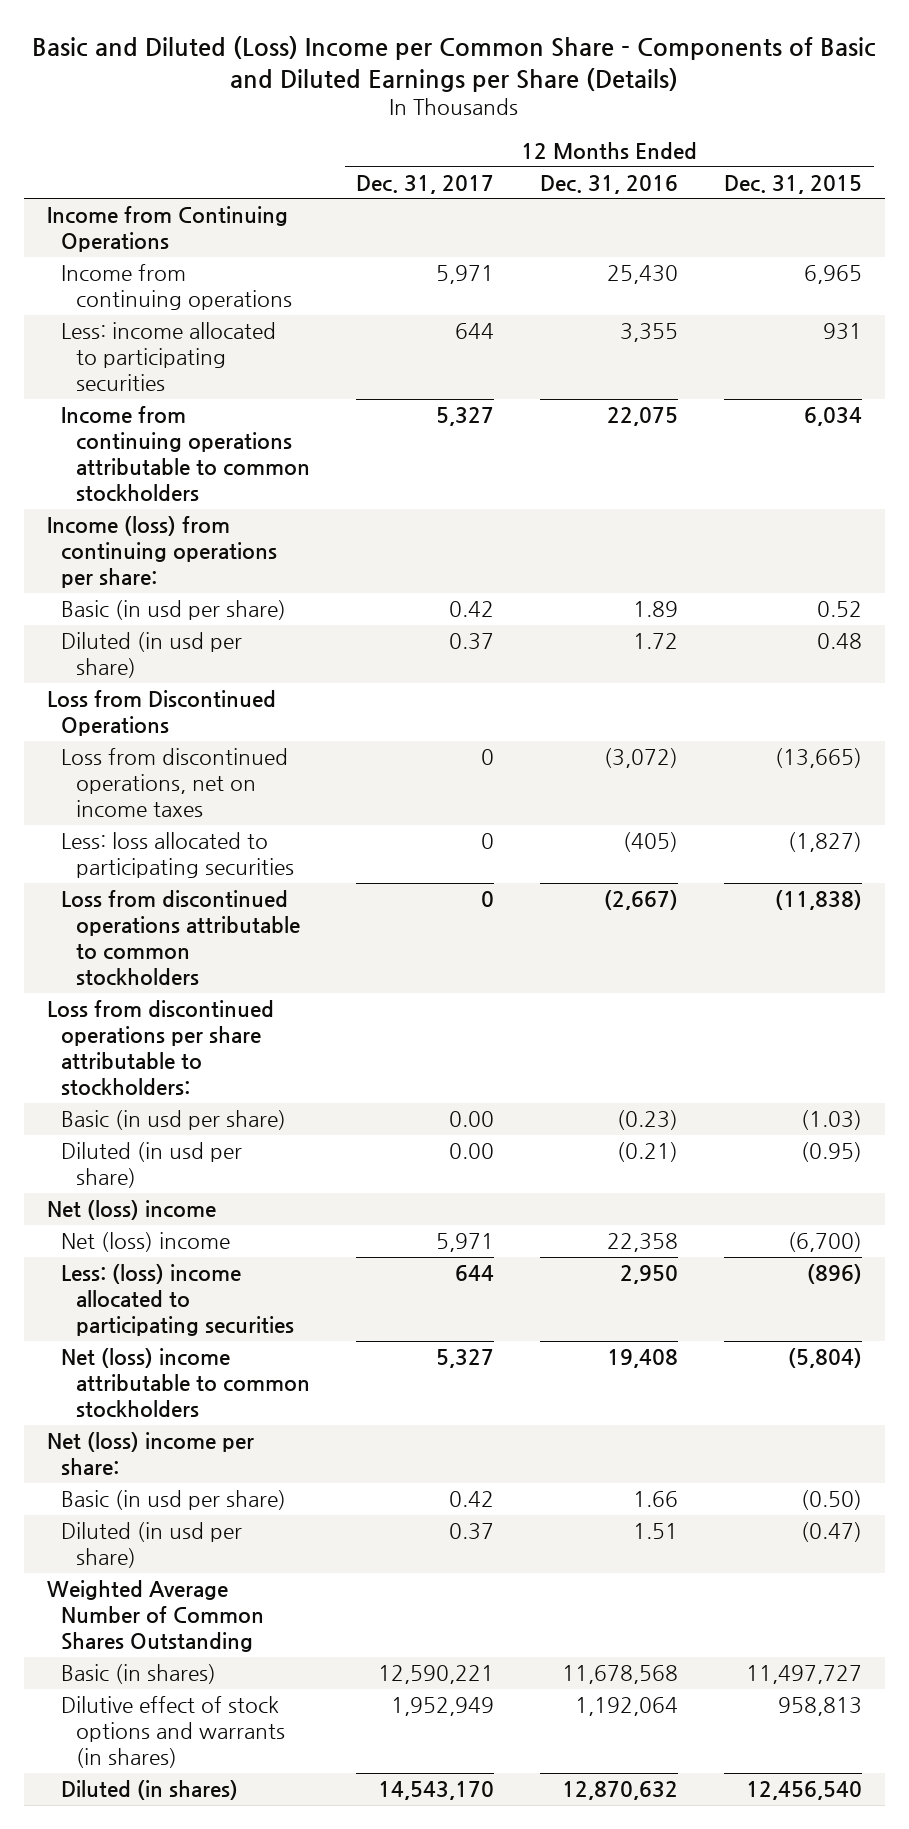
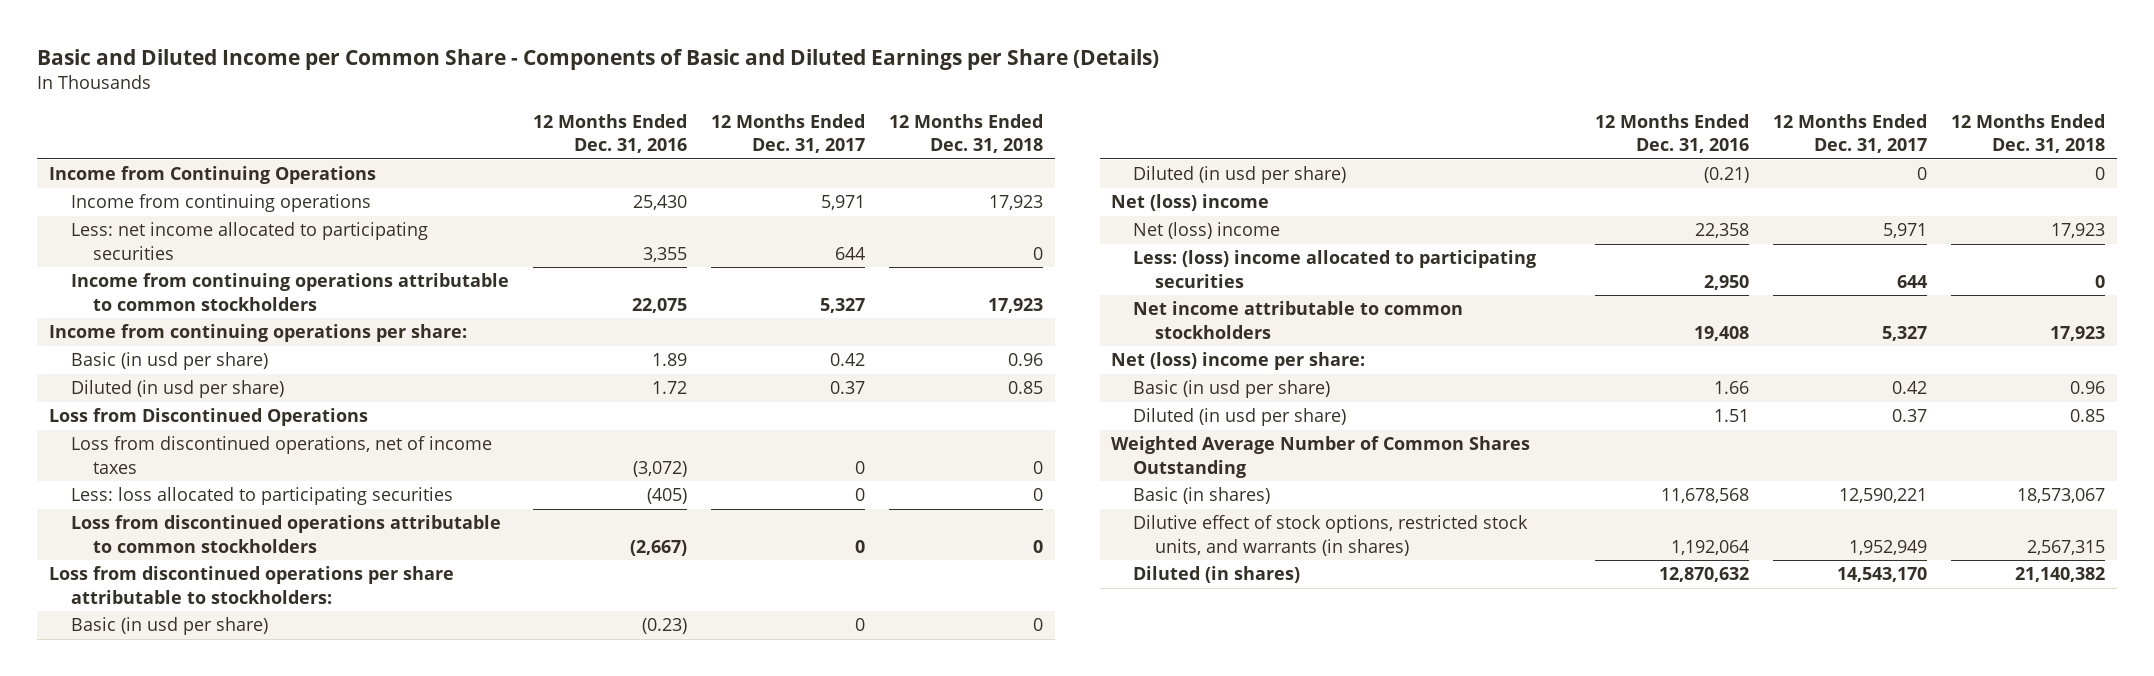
[32,36,877,92] Basic and Diluted (Loss) Income per Common Share - Components of Basic and Diluted Earnings per Share (Details) -> [37,49,1160,71] Basic and Diluted Income per Common Share - Components of Basic and Diluted Earnings per Share (Details)
[724,174,863,194] Dec. 31, 2015 -> none
none -> [888,113,1043,153] 12 Months Ended Dec. 31, 2018
[61,322,277,392] Less: income allocated to participating securities -> [70,222,428,260] Less: net income allocated to participating securities
[46,516,278,589] Income (loss) from continuing operations per share: -> [49,324,468,343] Income from continuing operations per share:
[61,748,289,818] Loss from discontinued operations, net on income taxes -> [70,436,492,474] Loss from discontinued operations, net of income taxes
[449,1111,495,1128] 0.00 -> [854,618,865,632] 0
[449,1143,495,1160] 0.00 -> [1917,167,1928,181] 0
[61,1348,311,1419] Net (loss) income attributable to common stockholders -> [1133,301,1464,339] Net income attributable to common stockholders
[61,1696,286,1769] Dilutive effect of stock options and warrants (in shares) -> [1133,515,1529,556] Dilutive effect of stock options, restricted stock units, and warrants (in shares)

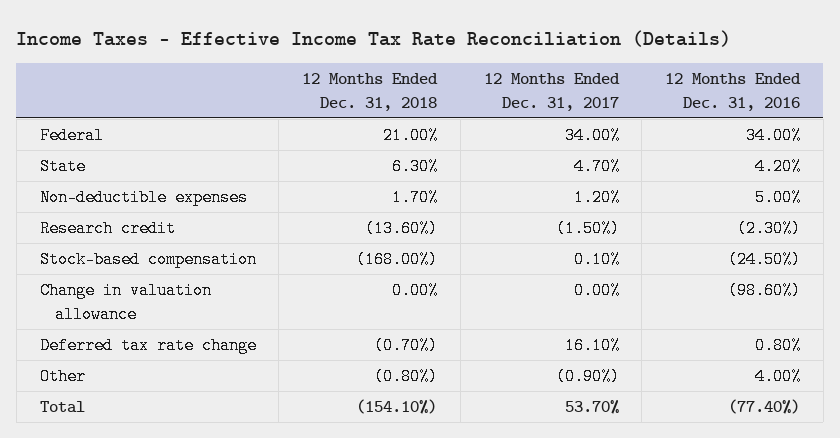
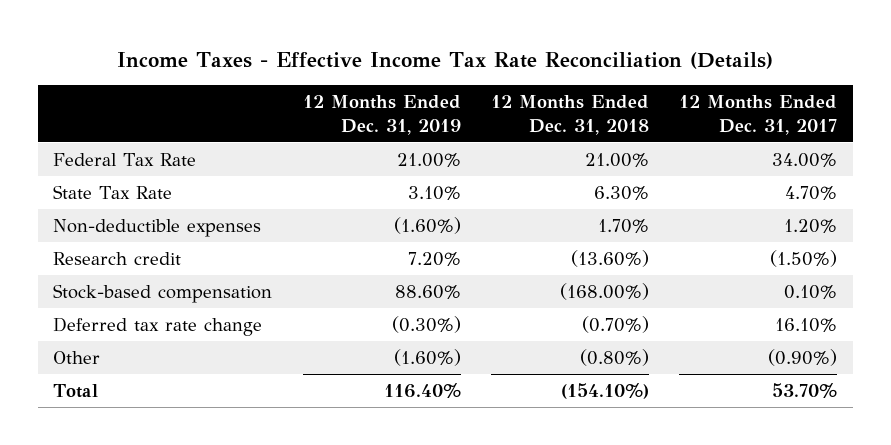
[664,73,801,111] 12 Months Ended Dec. 31, 2016 -> none
none -> [302,95,461,135] 12 Months Ended Dec. 31, 2019
[39,127,104,145] Federal -> [53,152,197,166] Federal Tax Rate
[39,158,86,176] State -> [53,184,173,199] State Tax Rate
[39,282,212,323] Change in valuation allowance -> none

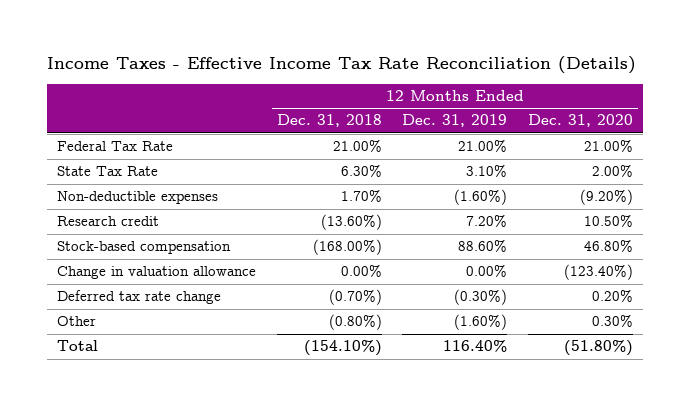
[679,95,838,135] 12 Months Ended Dec. 31, 2017 -> none
none -> [527,114,633,128] Dec. 31, 2020
none -> [57,266,257,280] Change in valuation allowance

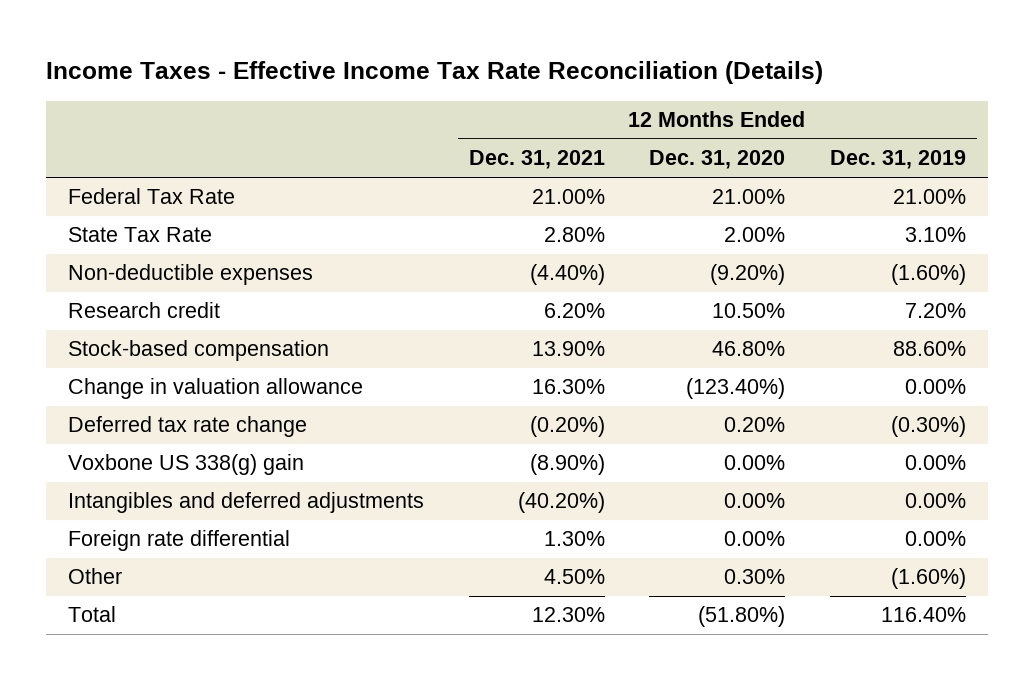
[276,114,382,128] Dec. 31, 2018 -> none
none -> [468,150,605,170] Dec. 31, 2021
none -> [68,454,305,476] Voxbone US 338(g) gain
none -> [68,492,425,514] Intangibles and deferred adjustments
none -> [68,530,291,552] Foreign rate differential

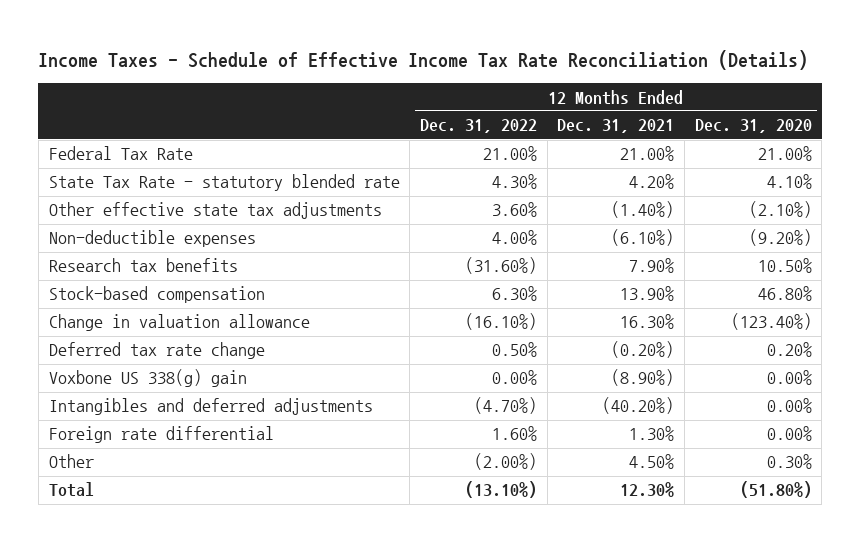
[46,61,824,85] Income Taxes - Effective Income Tax Rate Reconciliation (Details) -> [38,49,809,70] Income Taxes - Schedule of Effective Income Tax Rate Reconciliation (Details)
[829,150,966,170] Dec. 31, 2019 -> none
none -> [419,119,537,134] Dec. 31, 2022
[68,227,213,243] State Tax Rate -> [48,174,400,192] State Tax Rate - statutory blended rate
[543,227,605,243] 2.80% -> [629,174,675,190] 4.20%
[724,227,786,243] 2.00% -> [766,174,812,190] 4.10%
none -> [48,202,382,220] Other effective state tax adjustments
[529,264,605,286] (4.40%) -> [611,229,675,247] (6.10%)
[68,302,221,319] Research credit -> [48,258,238,273] Research tax benefits
[543,303,605,319] 6.20% -> [629,258,675,274] 7.90%

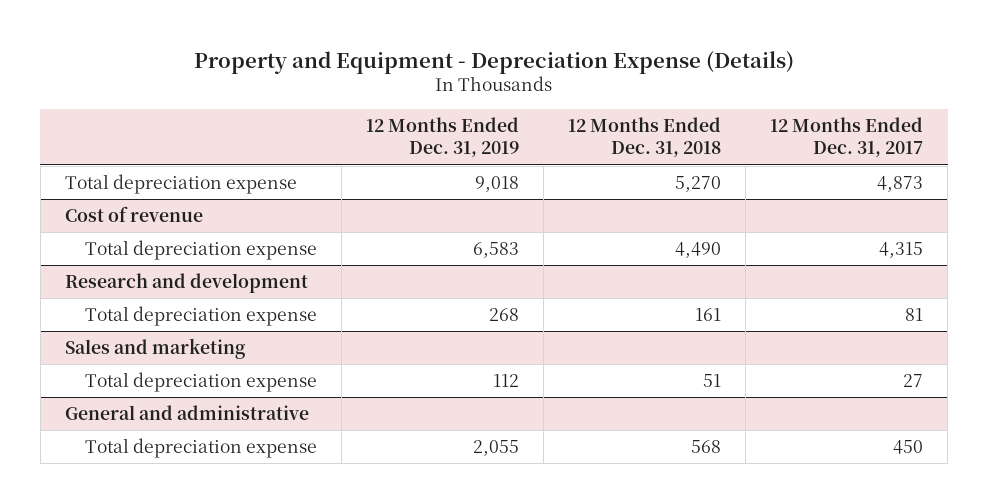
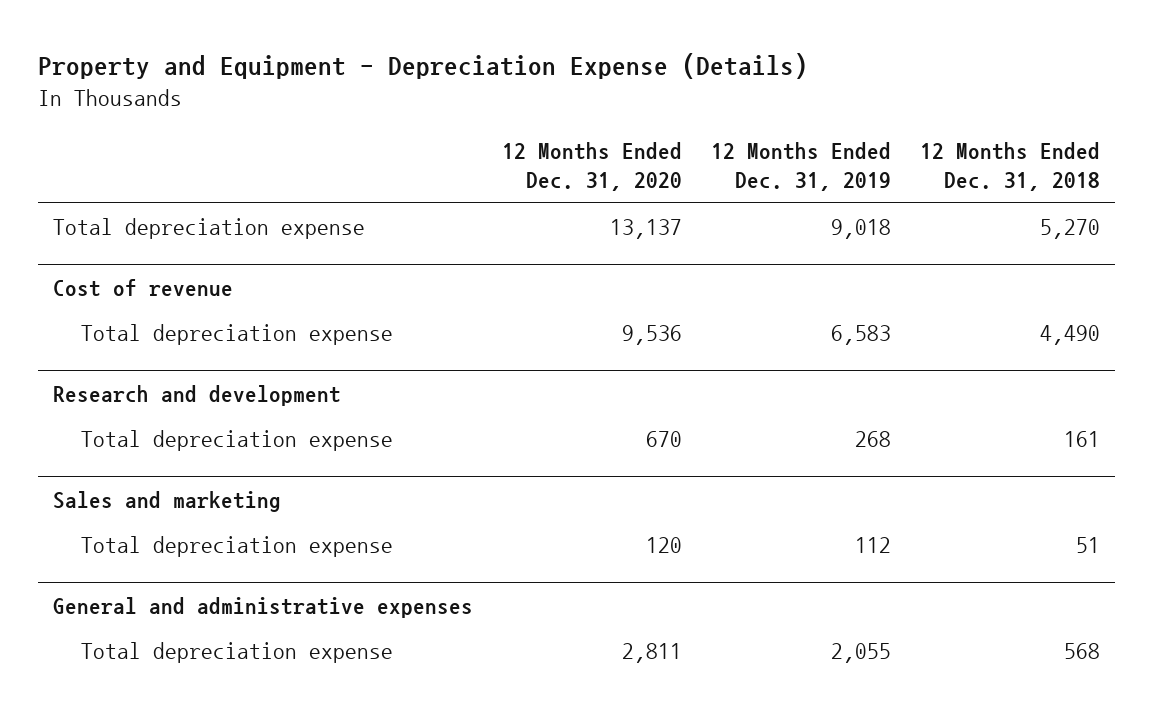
[770,117,924,158] 12 Months Ended Dec. 31, 2017 -> none
none -> [501,142,682,192] 12 Months Ended Dec. 31, 2020
[64,405,309,421] General and administrative -> [52,596,473,618] General and administrative expenses

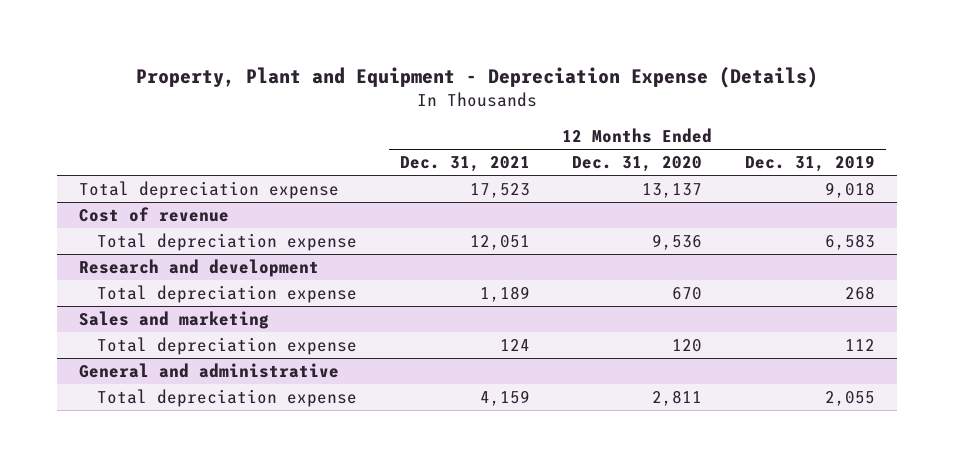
[38,52,809,79] Property and Equipment - Depreciation Expense (Details) -> [135,67,818,89] Property, Plant and Equipment - Depreciation Expense (Details)
[920,142,1101,192] 12 Months Ended Dec. 31, 2018 -> none
none -> [399,156,530,173] Dec. 31, 2021
[52,596,473,618] General and administrative expenses -> [78,362,339,378] General and administrative

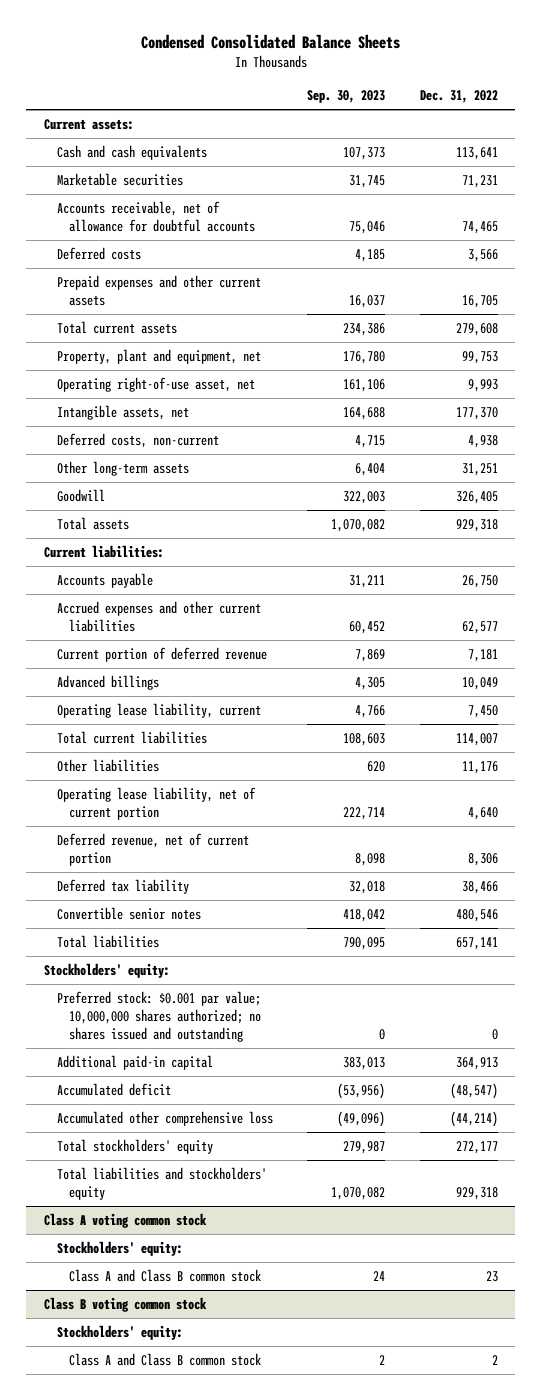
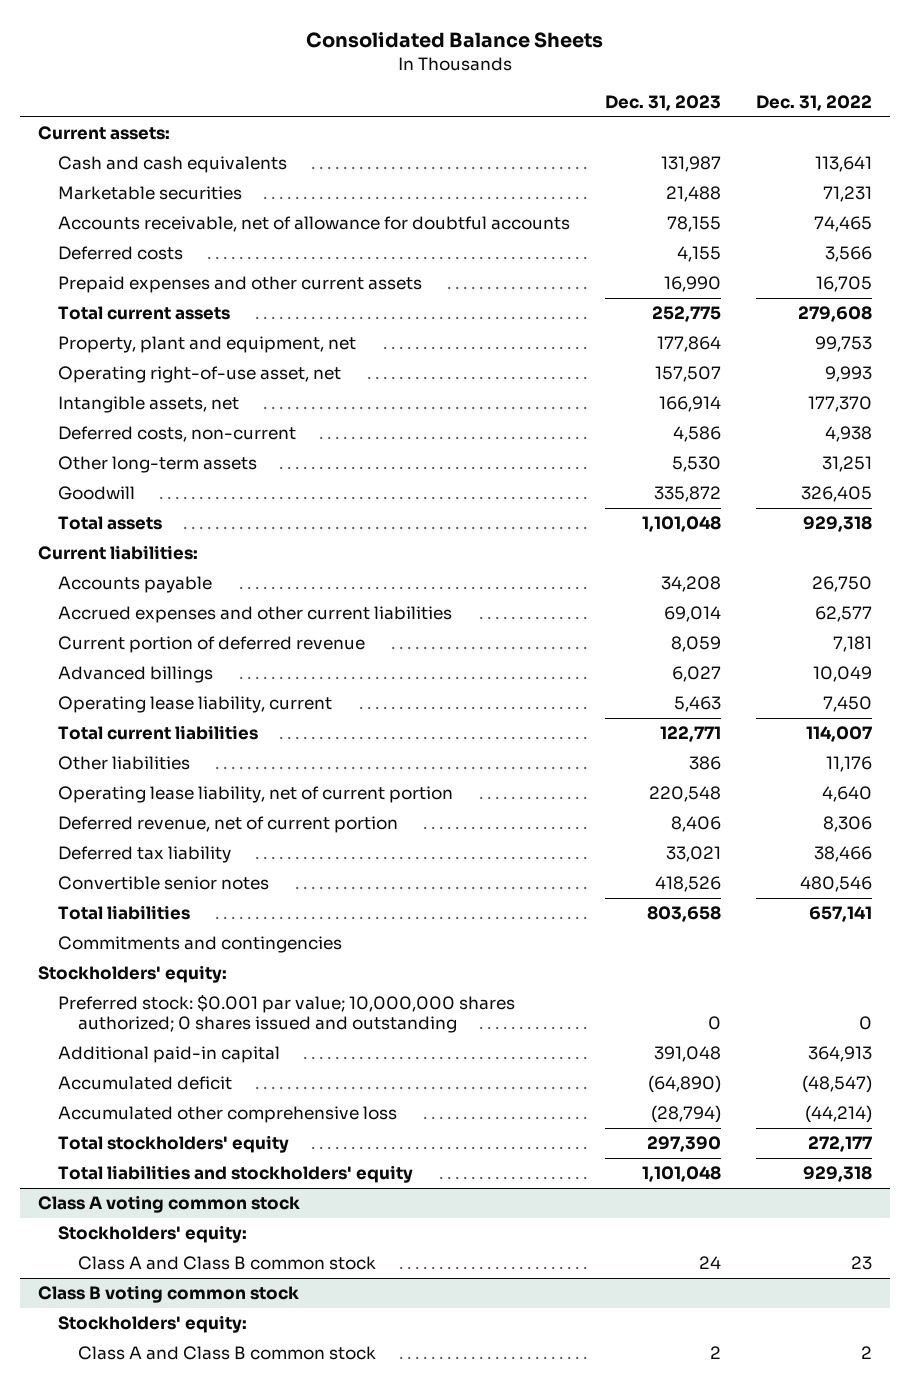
[140,34,400,50] Condensed Consolidated Balance Sheets -> [306,31,604,48] Consolidated Balance Sheets
[307,90,386,104] Sep. 30, 2023 -> none
none -> [605,94,722,111] Dec. 31, 2023
none -> [57,936,342,954] Commitments and contingencies
[56,990,262,1042] Preferred stock: $0.001 par value; 10,000,000 shares authorized; no shares issued and outstanding -> [57,994,515,1033] Preferred stock: $0.001 par value; 10,000,000 shares authorized; 0 shares issued and outstanding

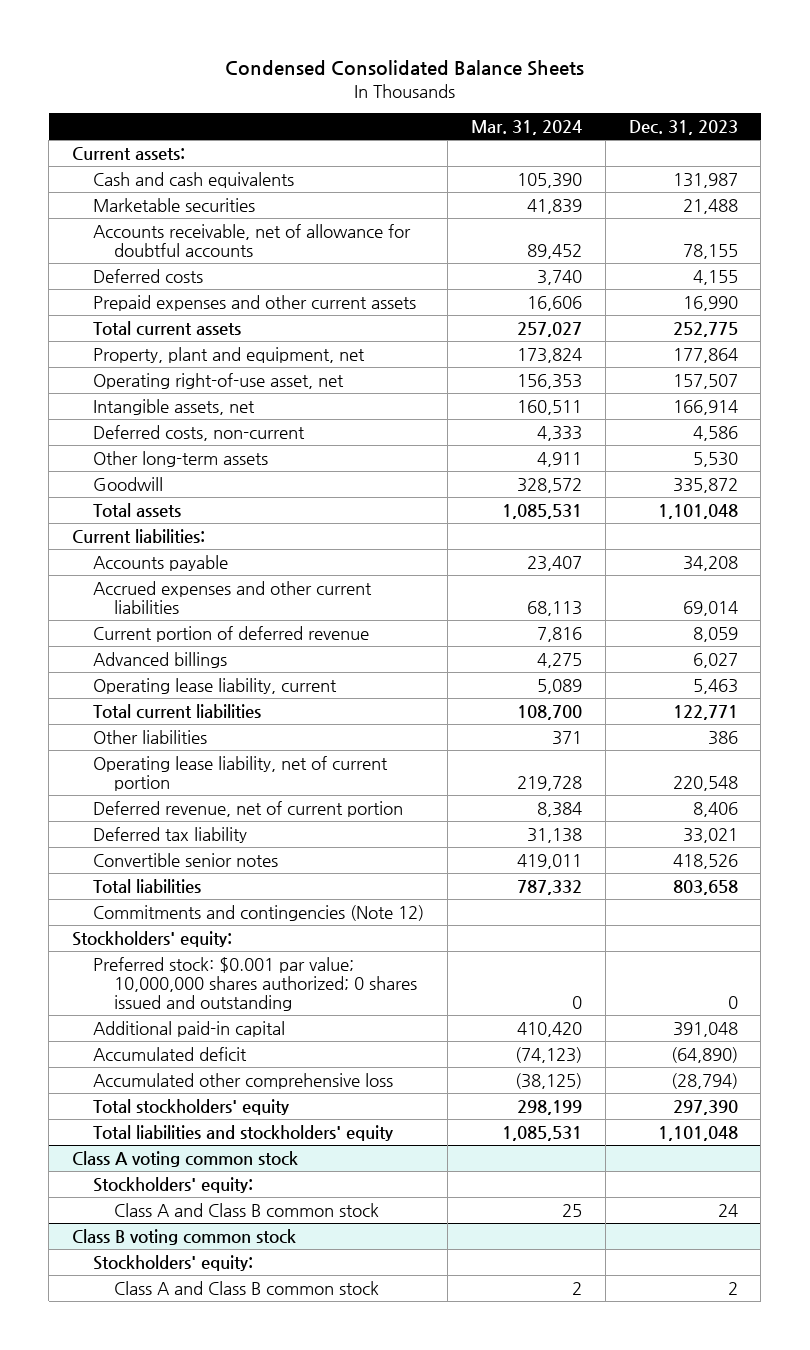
[306,31,604,48] Consolidated Balance Sheets -> [224,60,584,77] Condensed Consolidated Balance Sheets
[756,94,873,111] Dec. 31, 2022 -> none
none -> [470,119,582,135] Mar. 31, 2024
[57,936,342,954] Commitments and contingencies -> [93,904,425,921] Commitments and contingencies (Note 12)

